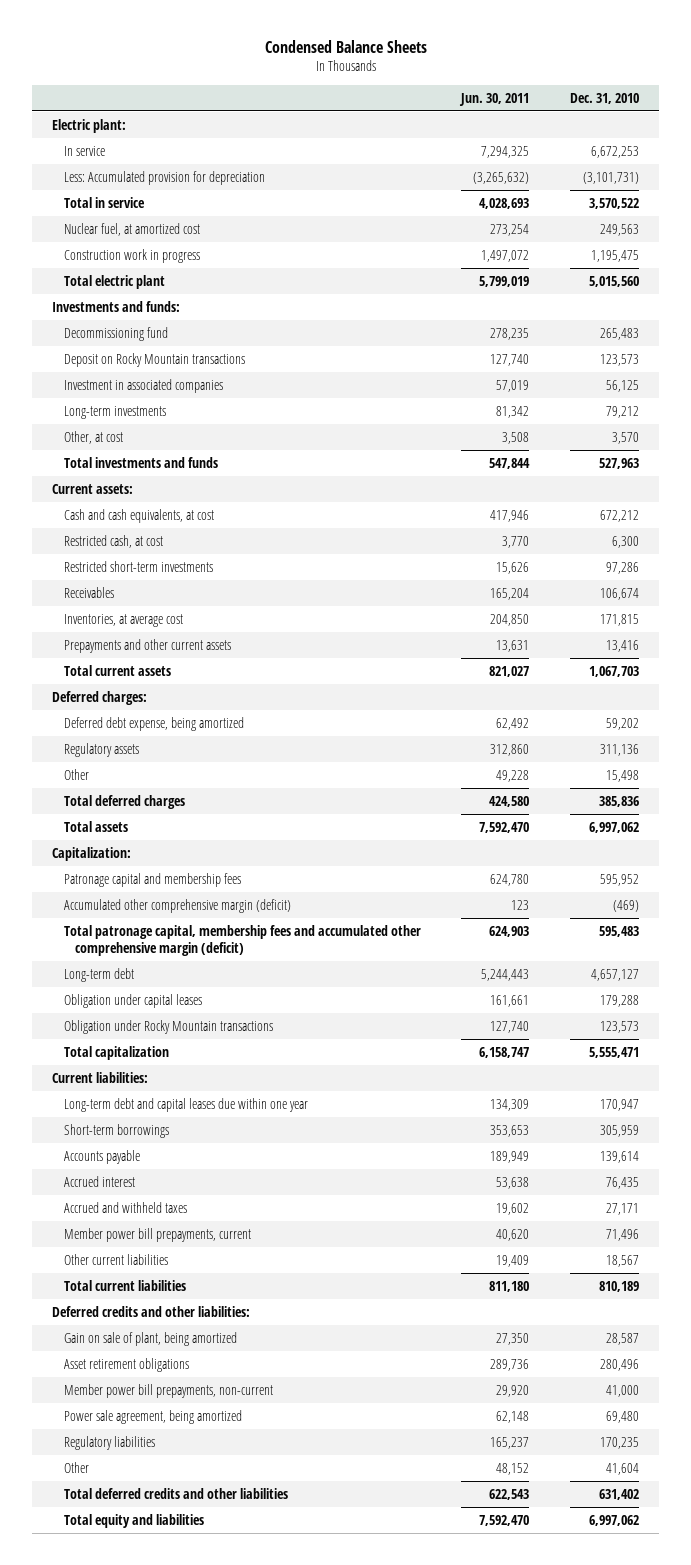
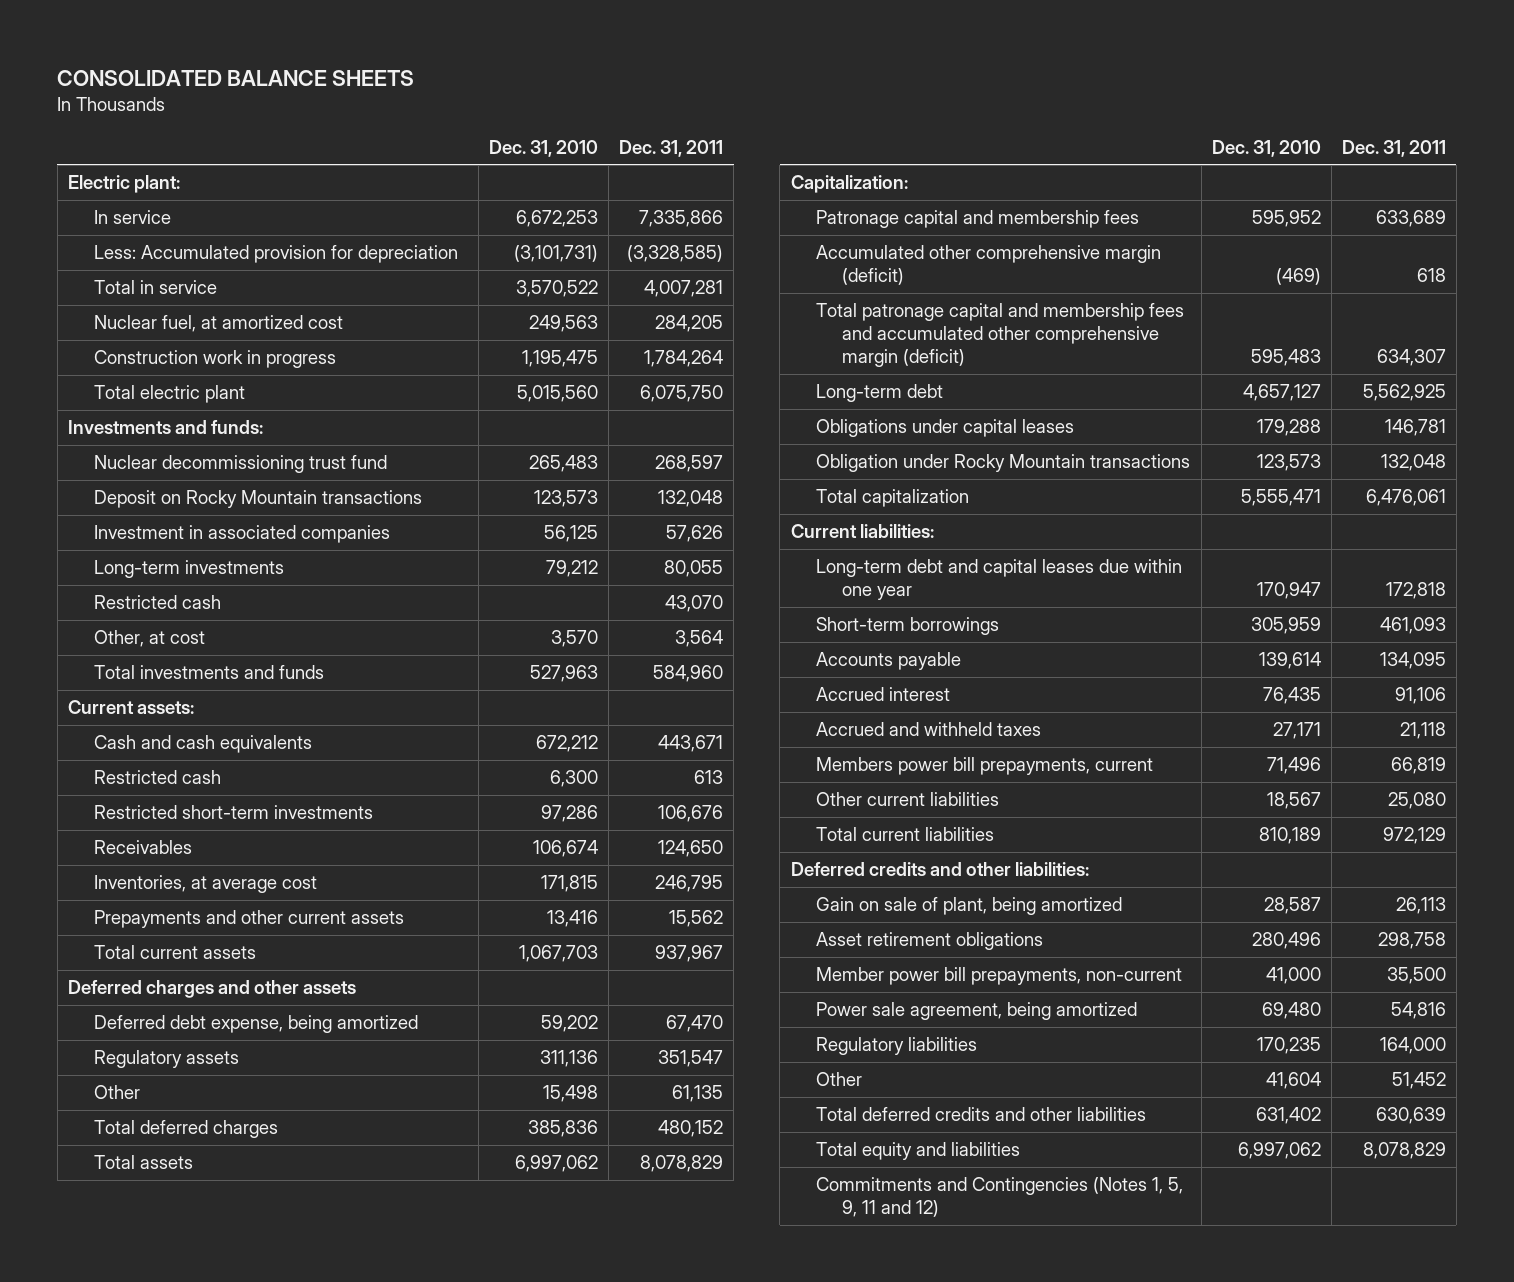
[264,40,427,54] Condensed Balance Sheets -> [57,70,415,87] CONSOLIDATED BALANCE SHEETS
[459,92,530,106] Jun. 30, 2011 -> none
none -> [618,139,723,157] Dec. 31, 2011
[63,326,168,341] Decommissioning fund -> [93,455,387,474] Nuclear decommissioning trust fund
none -> [93,595,221,610] Restricted cash
[63,508,214,523] Cash and cash equivalents, at cost -> [93,735,312,754] Cash and cash equivalents
[63,534,163,548] Restricted cash, at cost -> [93,770,221,785] Restricted cash
[52,690,148,705] Deferred charges: -> [67,980,356,999] Deferred charges and other assets
[63,924,421,957] Total patronage capital, membership fees and accumulated other comprehensive margin (deficit) -> [816,303,1185,368] Total patronage capital and membership fees and accumulated other comprehensive margin (deficit)
[63,993,202,1008] Obligation under capital leases -> [816,419,1075,438] Obligations under capital leases
[63,1227,251,1242] Member power bill prepayments, current -> [816,757,1154,776] Members power bill prepayments, current
none -> [816,1177,1184,1218] Commitments and Contingencies (Notes 1, 5, 9, 11 and 12)

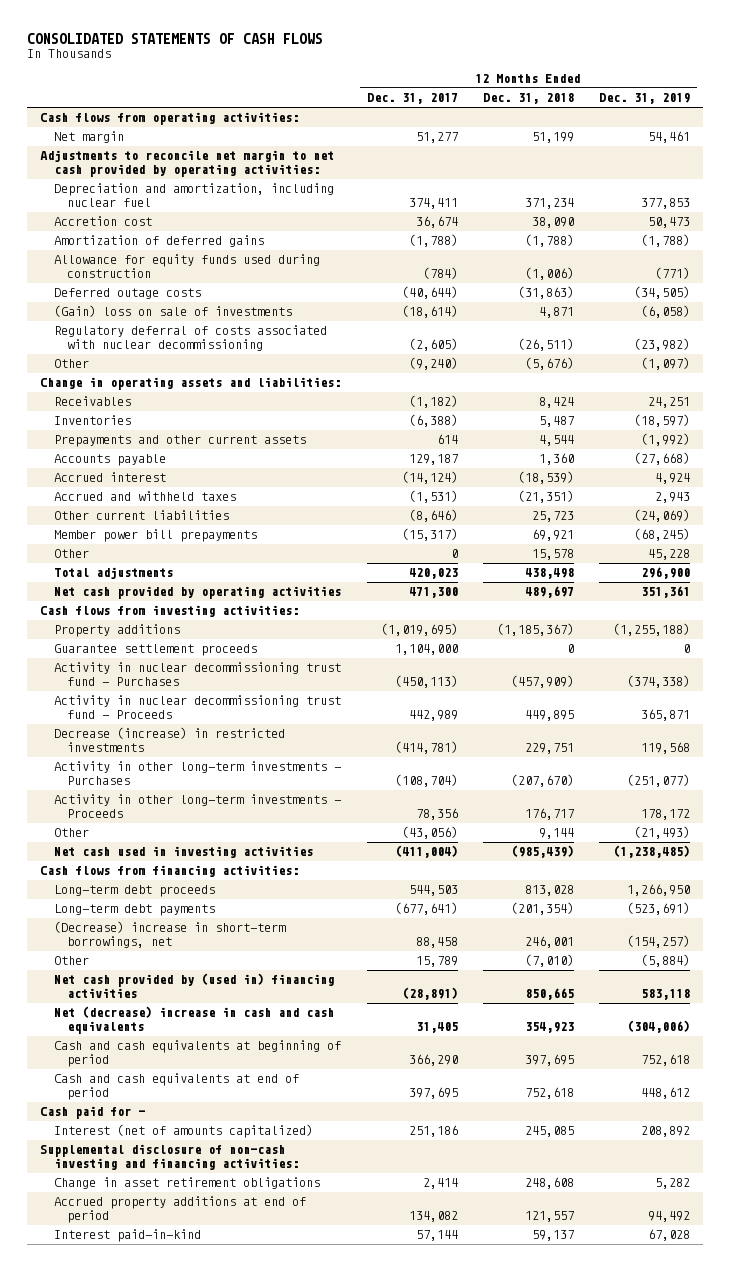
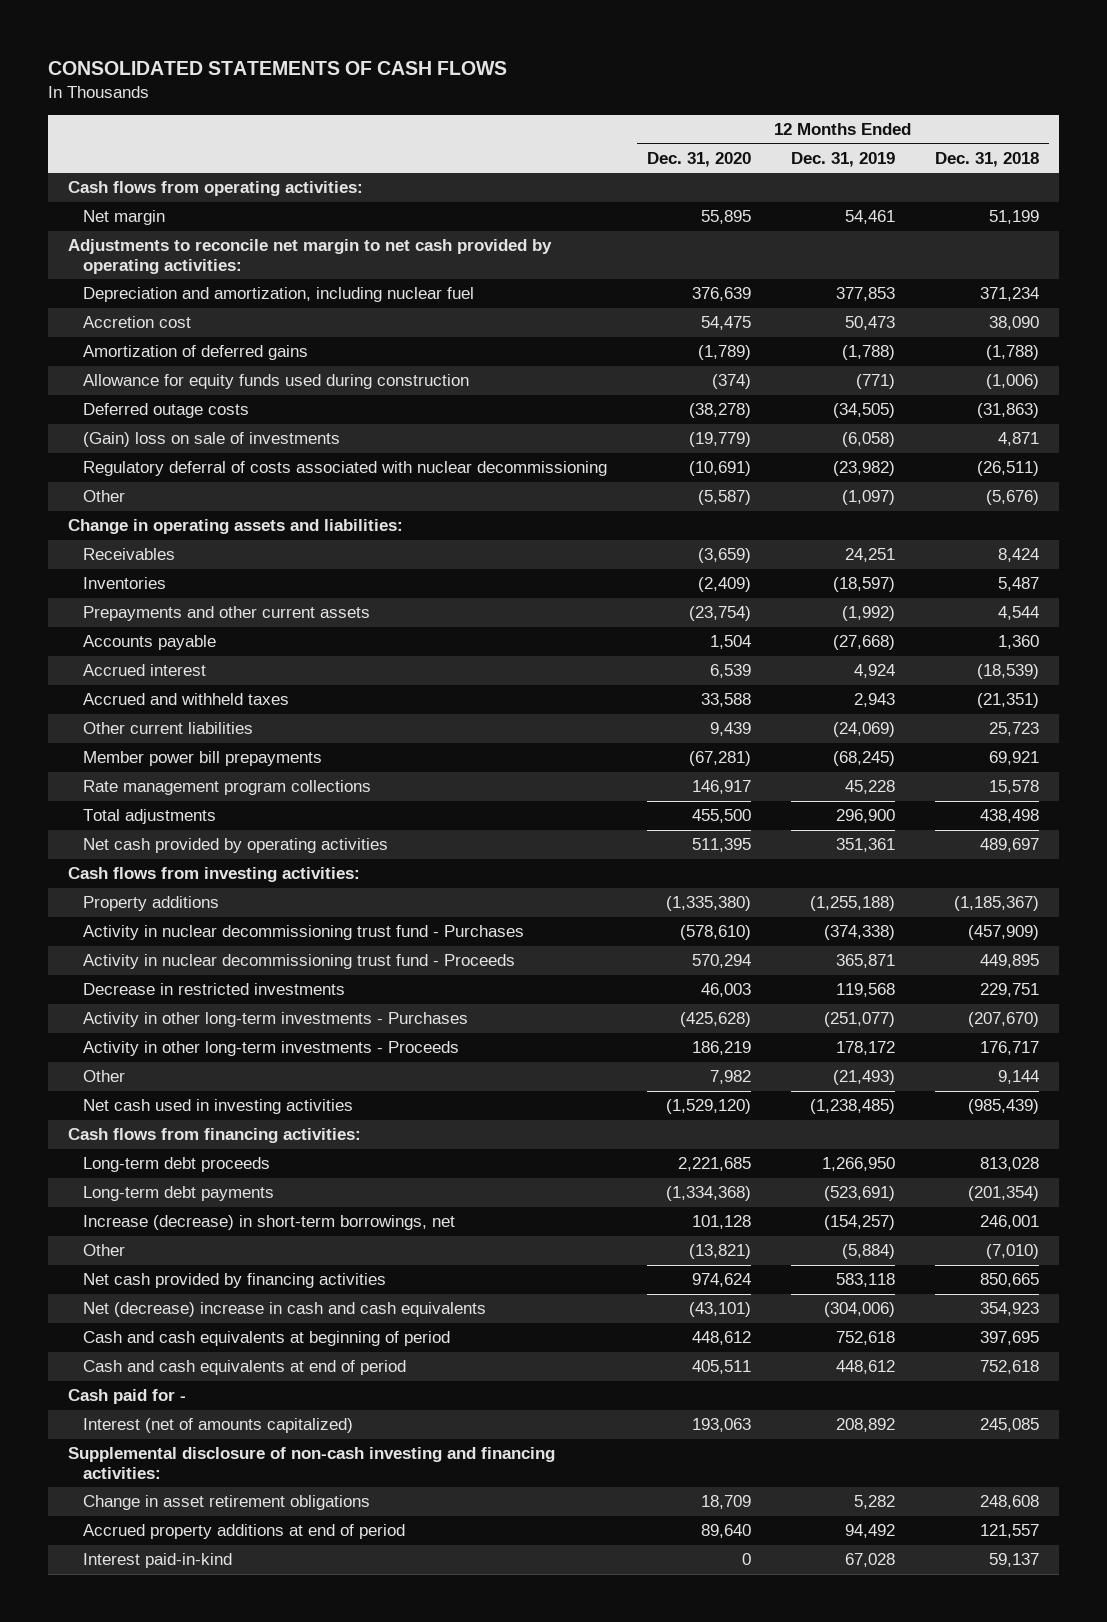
[366,93,458,105] Dec. 31, 2017 -> none
none -> [647,152,752,168] Dec. 31, 2020
[53,549,89,559] Other -> [83,780,372,796] Rate management program collections
[53,644,257,657] Guarantee settlement proceeds -> none
[53,727,285,752] Decrease (increase) in restricted investments -> [83,983,346,996] Decrease in restricted investments
[53,921,286,948] (Decrease) increase in short-term borrowings, net -> [83,1215,456,1231] Increase (decrease) in short-term borrowings, net
[53,973,334,998] Net cash provided by (used in) financing activities -> [83,1273,387,1289] Net cash provided by financing activities

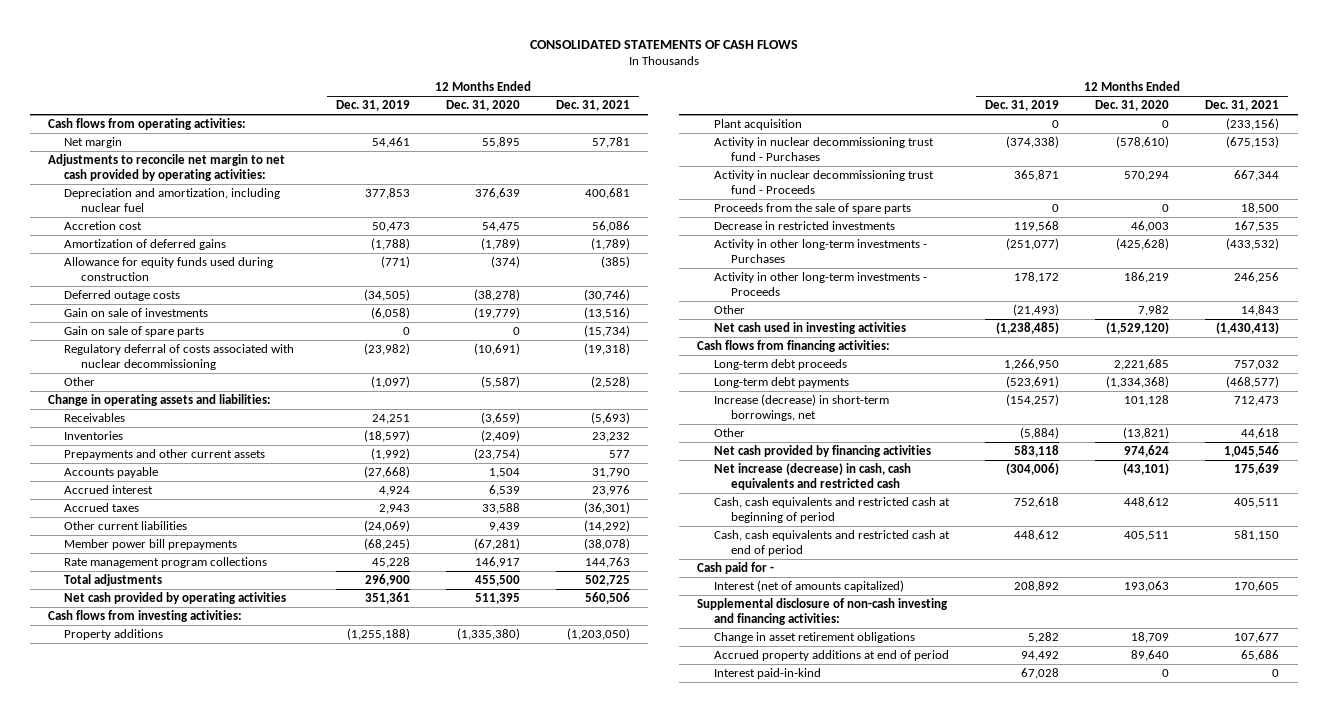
[935,152,1040,168] Dec. 31, 2018 -> none
none -> [556,100,631,112] Dec. 31, 2021
[83,432,341,448] (Gain) loss on sale of investments -> [64,308,209,318] Gain on sale of investments
none -> [64,326,205,338] Gain on sale of spare parts
[83,693,290,706] Accrued and withheld taxes -> [64,503,140,513] Accrued taxes
none -> [713,119,802,131] Plant acquisition
none -> [713,203,911,215] Proceeds from the sale of spare parts
[83,1302,487,1318] Net (decrease) increase in cash and cash equivalents -> [713,463,911,490] Net increase (decrease) in cash, cash equivalents and restricted cash
[83,1331,451,1347] Cash and cash equivalents at beginning of period -> [713,497,950,523] Cash, cash equivalents and restricted cash at beginning of period
[83,1360,407,1376] Cash and cash equivalents at end of period -> [713,530,950,556] Cash, cash equivalents and restricted cash at end of period

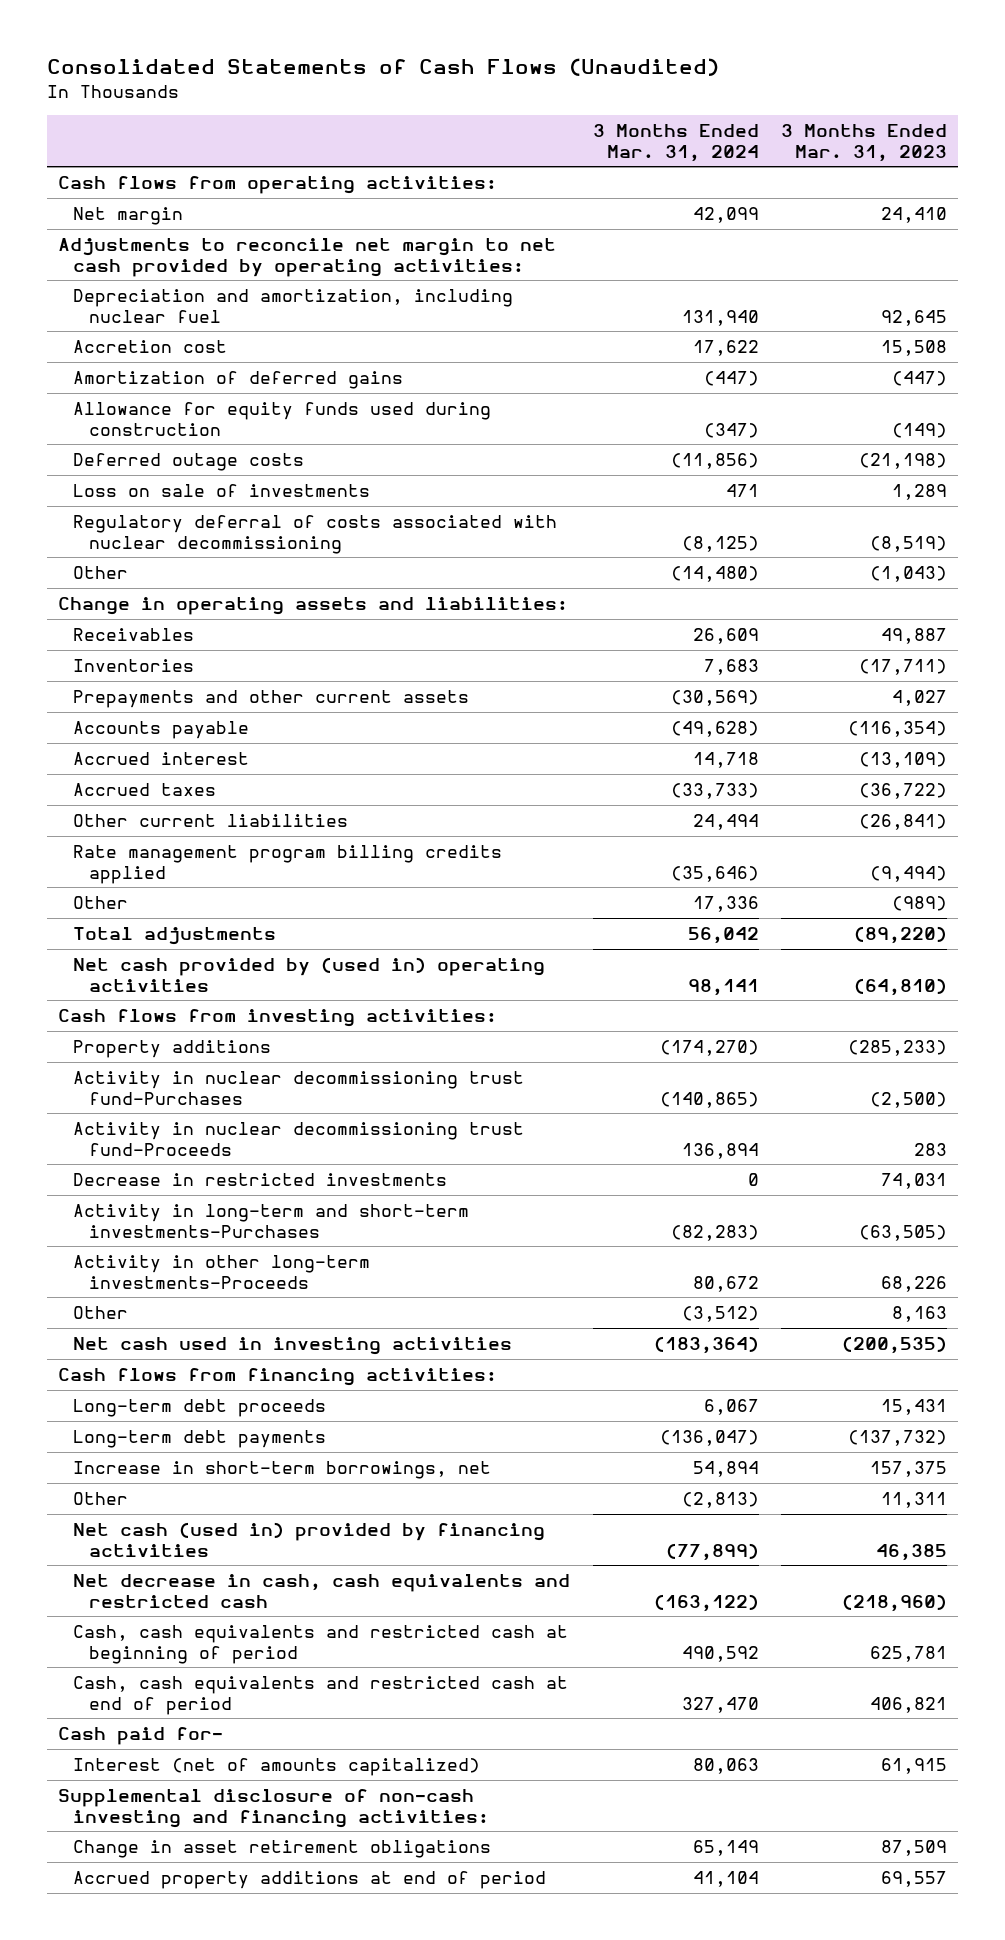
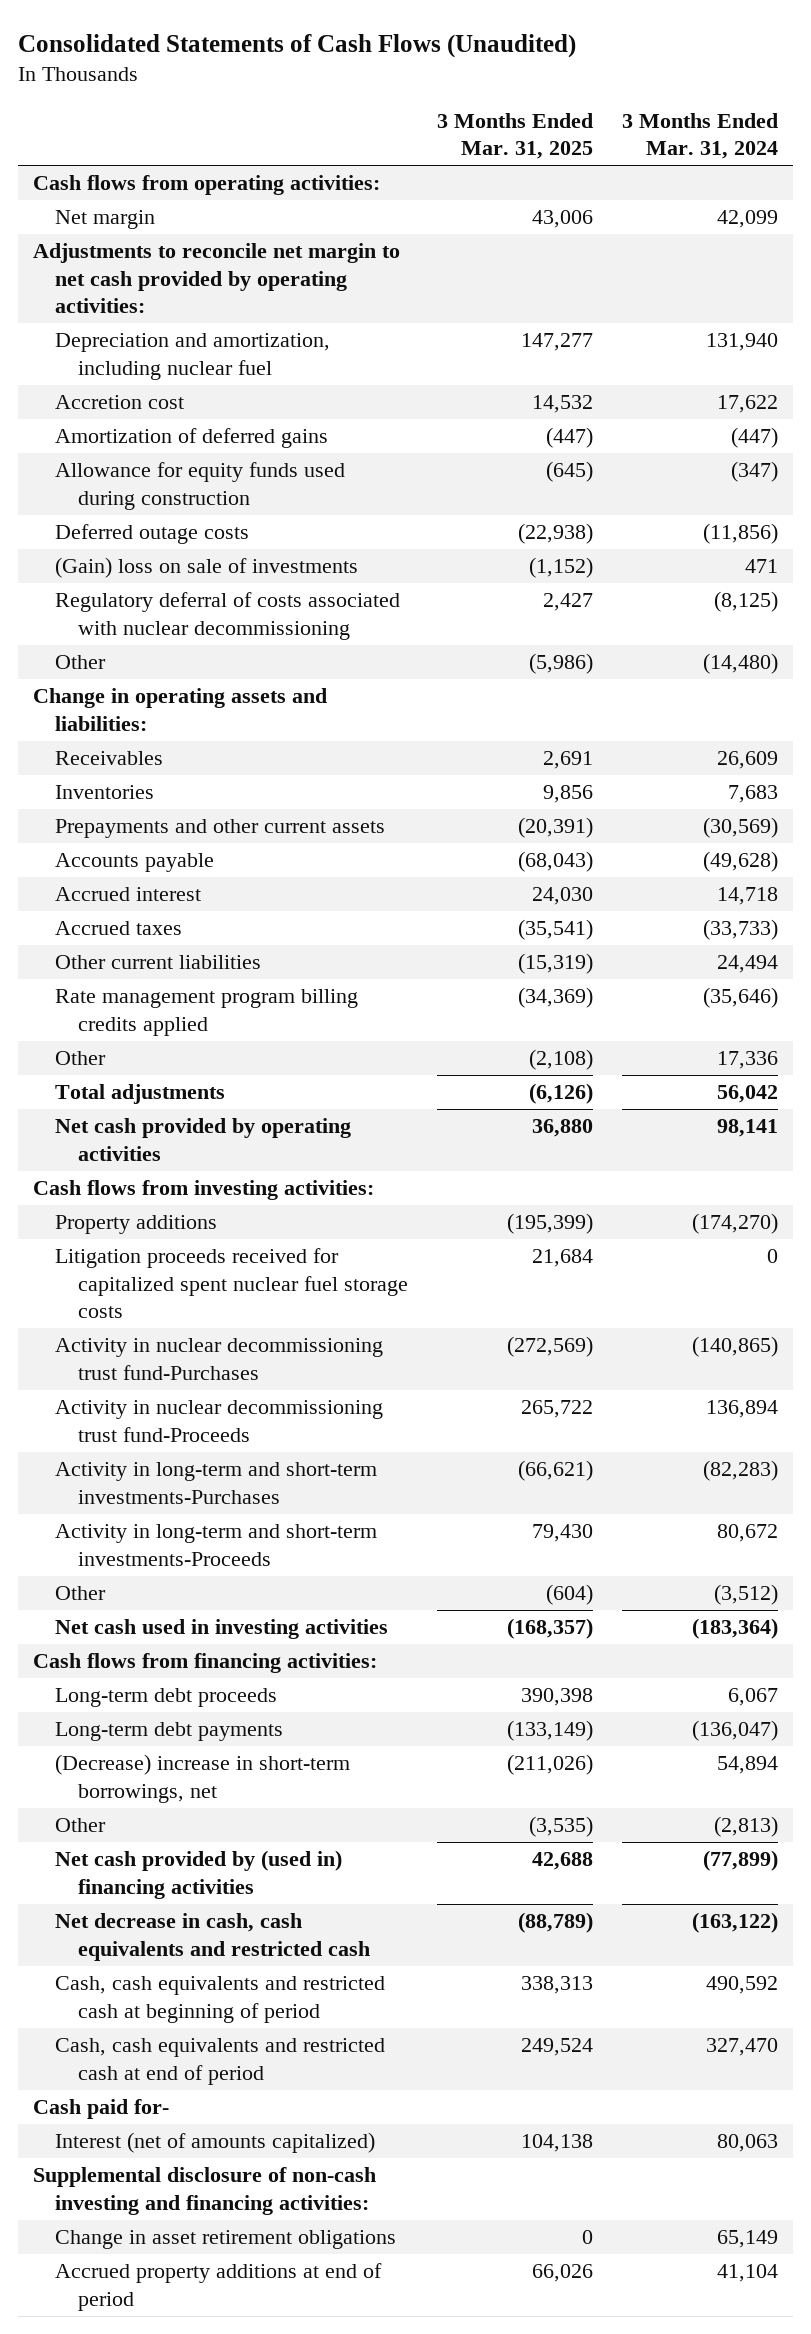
[780,124,947,162] 3 Months Ended Mar. 31, 2023 -> none
none -> [437,112,594,160] 3 Months Ended Mar. 31, 2025
[73,484,371,498] Loss on sale of investments -> [55,557,359,579] (Gain) loss on sale of investments
[73,957,546,992] Net cash provided by (used in) operating activities -> [55,1118,352,1161] Net cash provided by operating activities
none -> [55,1248,409,1319] Litigation proceeds received for capitalized spent nuclear fuel storage costs
[73,1173,448,1187] Decrease in restricted investments -> none
[73,1255,371,1289] Activity in other long-term investments-Proceeds -> [55,1524,378,1566] Activity in long-term and short-term investments-Proceeds
[73,1461,492,1480] Increase in short-term borrowings, net -> [55,1754,351,1803] (Decrease) increase in short-term borrowings, net
[73,1522,546,1557] Net cash (used in) provided by financing activities -> [55,1850,343,1899] Net cash provided by (used in) financing activities

